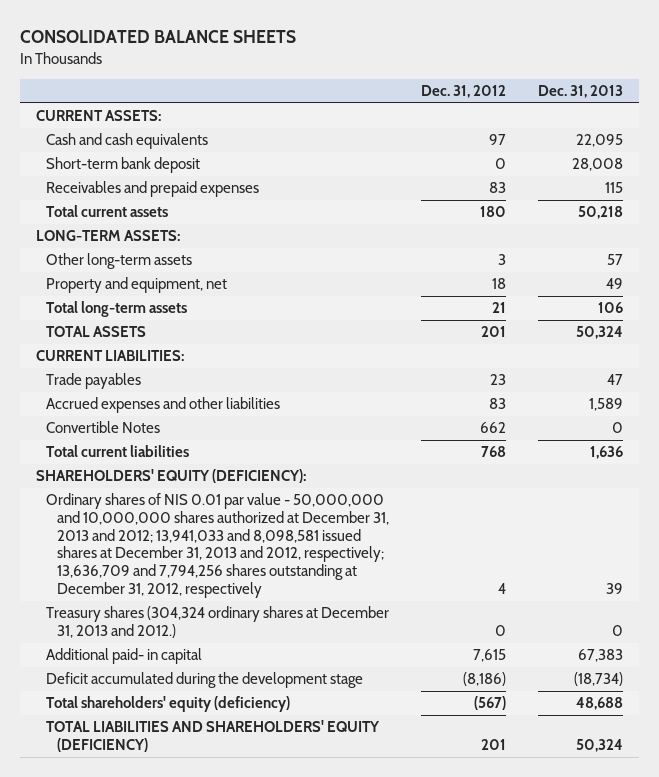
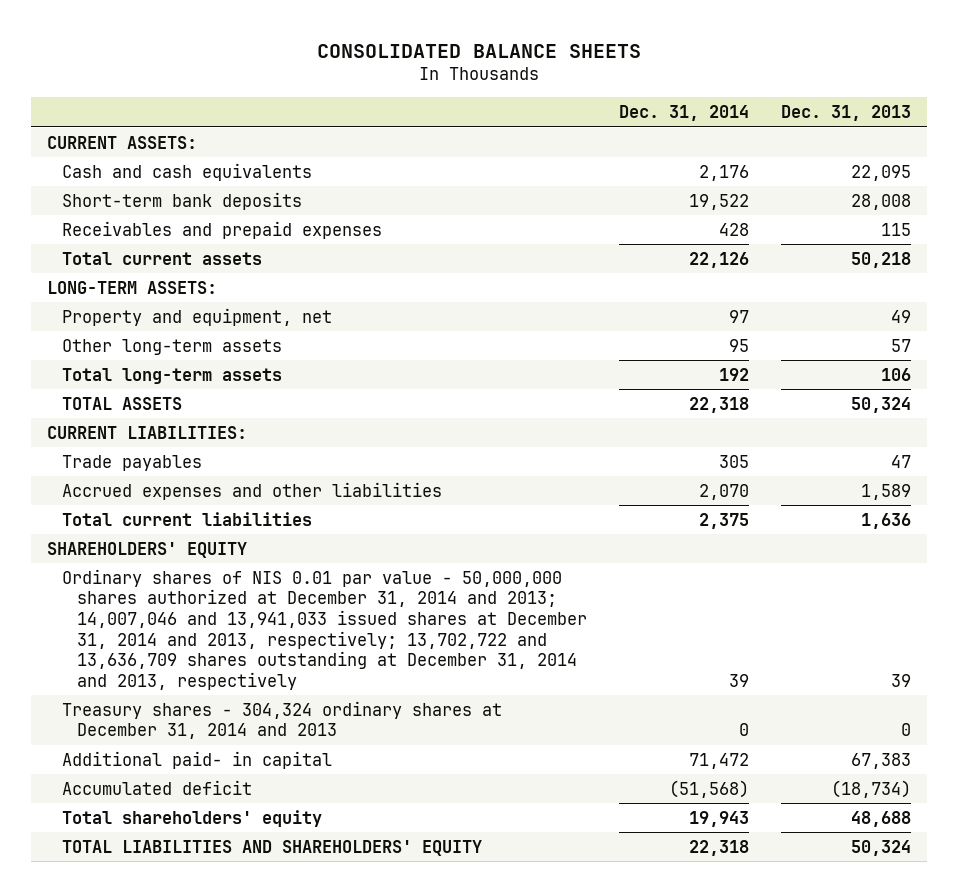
[421,85,507,99] Dec. 31, 2012 -> none
none -> [618,105,749,122] Dec. 31, 2014
[46,157,201,174] Short-term bank deposit -> [62,191,303,210] Short-term bank deposits
[46,253,193,270] Other long-term assets -> [62,338,283,355] Other long-term assets
[46,421,161,434] Convertible Notes -> none
[35,469,306,484] SHAREHOLDERS' EQUITY (DEFICIENCY): -> [47,541,248,558] SHAREHOLDERS' EQUITY
[46,493,389,598] Ordinary shares of NIS 0.01 par value - 50,000,000 and 10,000,000 shares authorized at December 31, 2013 and 2012; 13,941,033 and 8,098,581 issued shares at December 31, 2013 and 2012, respectively; 13,636,709 and 7,794,256 shares outstanding at December 31, 2012, respectively -> [62,568,587,690] Ordinary shares of NIS 0.01 par value - 50,000,000 shares authorized at December 31, 2014 and 2013; 14,007,046 and 13,941,033 issued shares at December 31, 2014 and 2013, respectively; 13,702,722 and 13,636,709 shares outstanding at December 31, 2014 and 2013, respectively
[46,606,390,638] Treasury shares (304,324 ordinary shares at December 31, 2013 and 2012.) -> [62,700,503,740] Treasury shares - 304,324 ordinary shares at December 31, 2014 and 2013
[46,672,364,689] Deficit accumulated during the development stage -> [62,779,253,795] Accumulated deficit
[46,696,291,713] Total shareholders' equity (deficiency) -> [62,809,323,827] Total shareholders' equity
[46,720,381,752] TOTAL LIABILITIES AND SHAREHOLDERS' EQUITY (DEFICIENCY) -> [62,839,483,856] TOTAL LIABILITIES AND SHAREHOLDERS' EQUITY

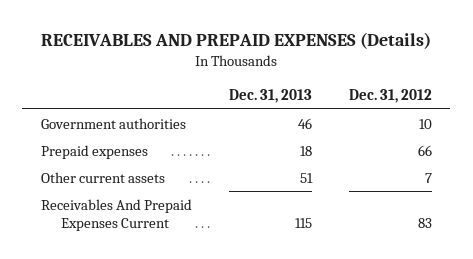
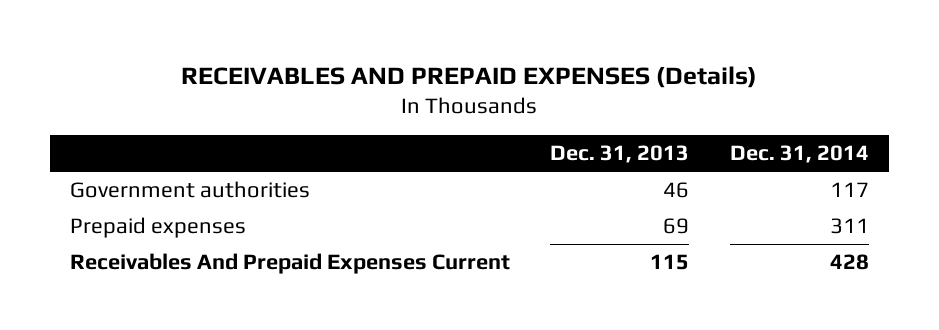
[348,89,432,104] Dec. 31, 2012 -> none
none -> [729,145,869,164] Dec. 31, 2014
[40,171,165,183] Other current assets -> none
[299,145,312,156] 18 -> [663,218,690,235] 69

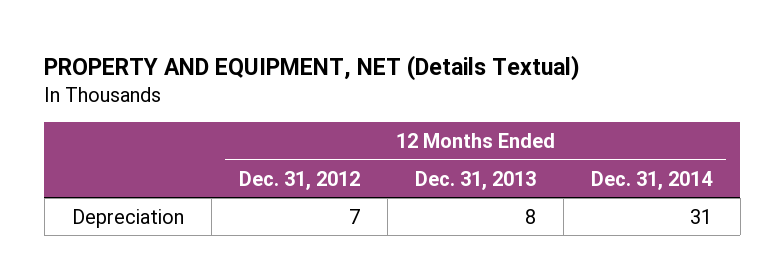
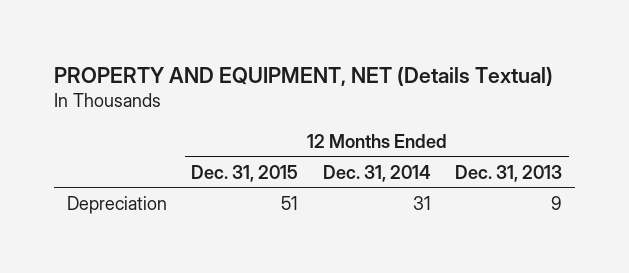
[239,170,361,190] Dec. 31, 2012 -> none
none -> [191,164,299,182] Dec. 31, 2015
[525,208,537,224] 8 -> [551,196,563,211] 9

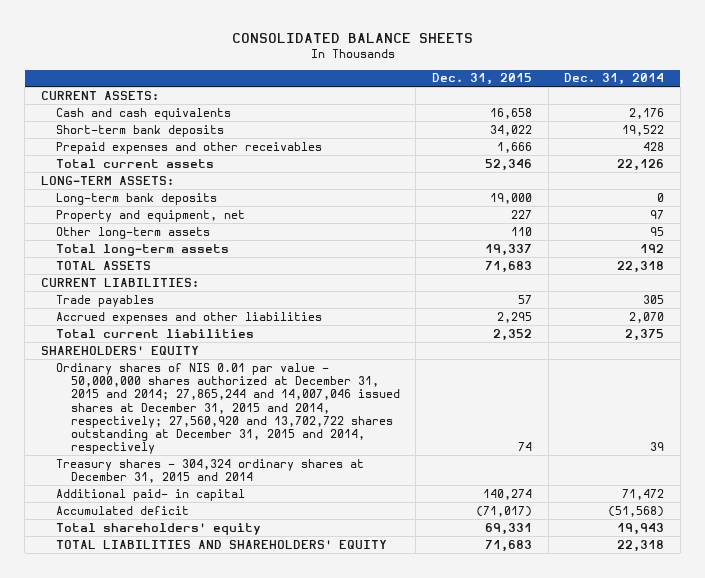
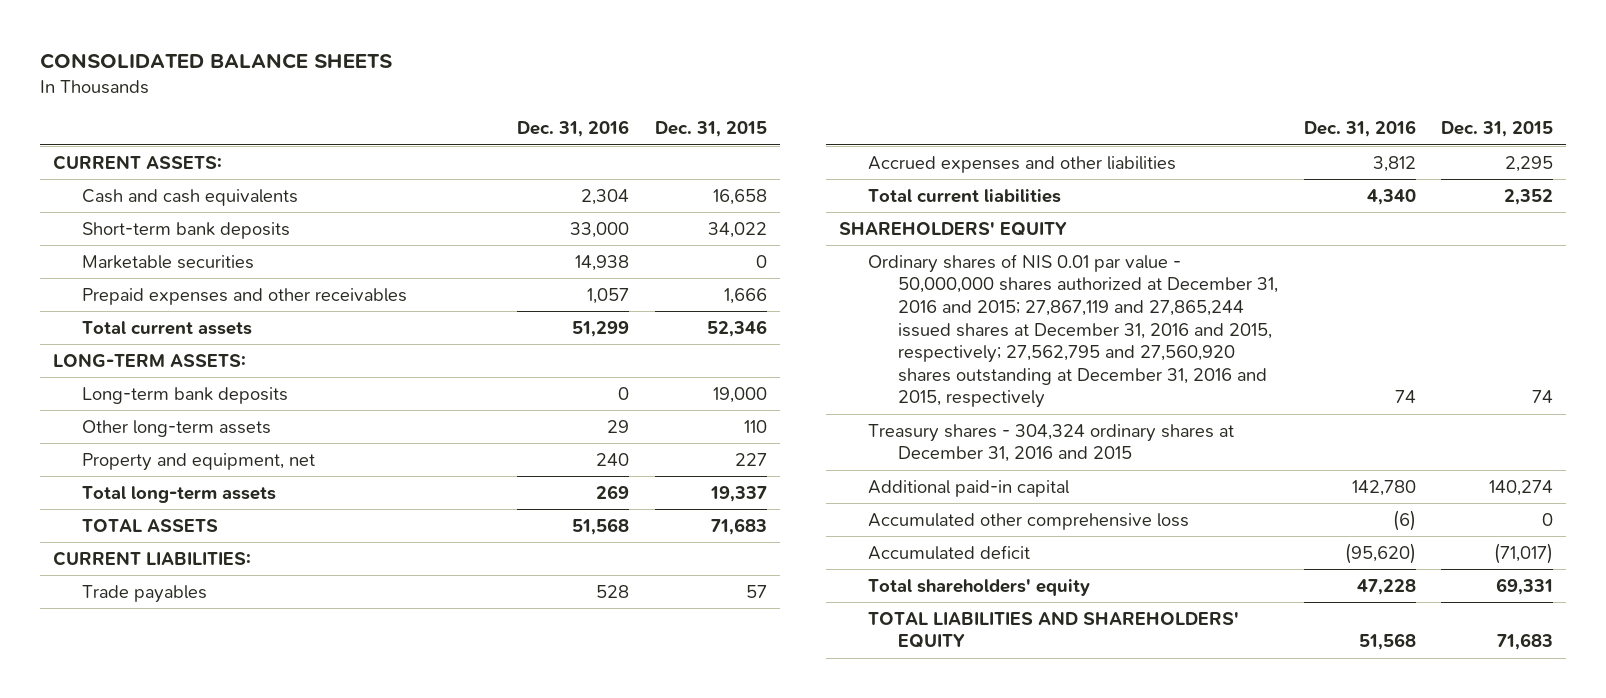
[564,73,665,86] Dec. 31, 2014 -> none
none -> [517,120,630,138] Dec. 31, 2016
none -> [82,254,255,269] Marketable securities
[55,209,245,222] Property and equipment, net -> [82,452,316,471] Property and equipment, net
[55,362,400,455] Ordinary shares of NIS 0.01 par value - 50,000,000 shares authorized at December 31, 2015 and 2014; 27,865,244 and 14,007,046 issued shares at December 31, 2015 and 2014, respectively; 27,560,920 and 13,702,722 shares outstanding at December 31, 2015 and 2014, respectively -> [868,253,1278,409] Ordinary shares of NIS 0.01 par value - 50,000,000 shares authorized at December 31, 2016 and 2015; 27,867,119 and 27,865,244 issued shares at December 31, 2016 and 2015, respectively; 27,562,795 and 27,560,920 shares outstanding at December 31, 2016 and 2015, respectively
[55,458,364,484] Treasury shares - 304,324 ordinary shares at December 31, 2015 and 2014 -> [868,423,1235,463] Treasury shares - 304,324 ordinary shares at December 31, 2016 and 2015
[55,488,245,501] Additional paid- in capital -> [868,479,1070,497] Additional paid-in capital
none -> [868,512,1190,530] Accumulated other comprehensive loss

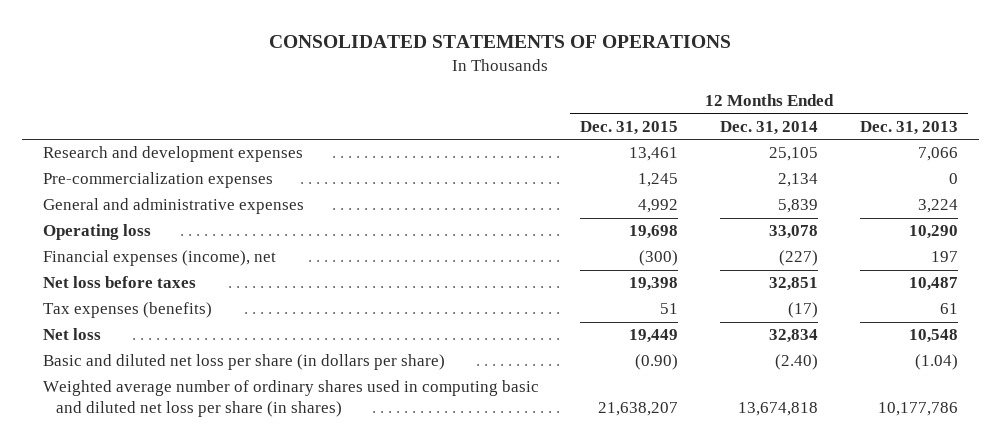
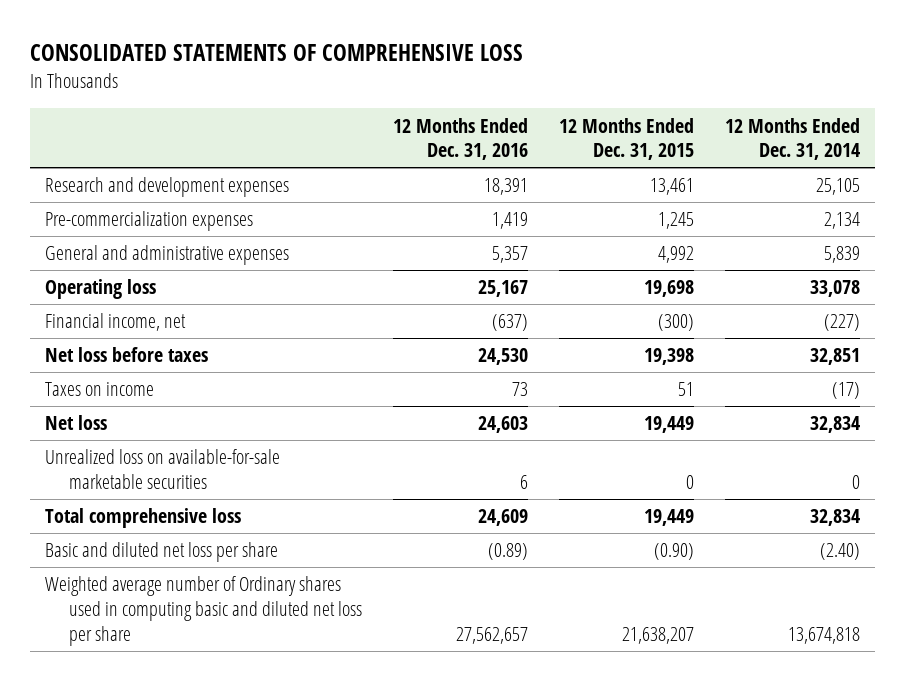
[269,34,732,48] CONSOLIDATED STATEMENTS OF OPERATIONS -> [29,43,523,61] CONSOLIDATED STATEMENTS OF COMPREHENSIVE LOSS
[859,120,958,135] Dec. 31, 2013 -> none
none -> [392,117,528,161] 12 Months Ended Dec. 31, 2016
[42,250,276,267] Financial expenses (income), net -> [45,313,187,332] Financial income, net
[42,302,212,319] Tax expenses (benefits) -> [45,382,155,397] Taxes on income
none -> [45,449,281,490] Unrealized loss on available-for-sale marketable securities
none -> [45,508,242,529] Total comprehensive loss
[42,354,445,371] Basic and diluted net loss per share (in dollars per share) -> [45,542,279,563] Basic and diluted net loss per share
[42,380,539,418] Weighted average number of ordinary shares used in computing basic and diluted net loss per share (in shares) -> [45,576,362,646] Weighted average number of Ordinary shares used in computing basic and diluted net loss per share

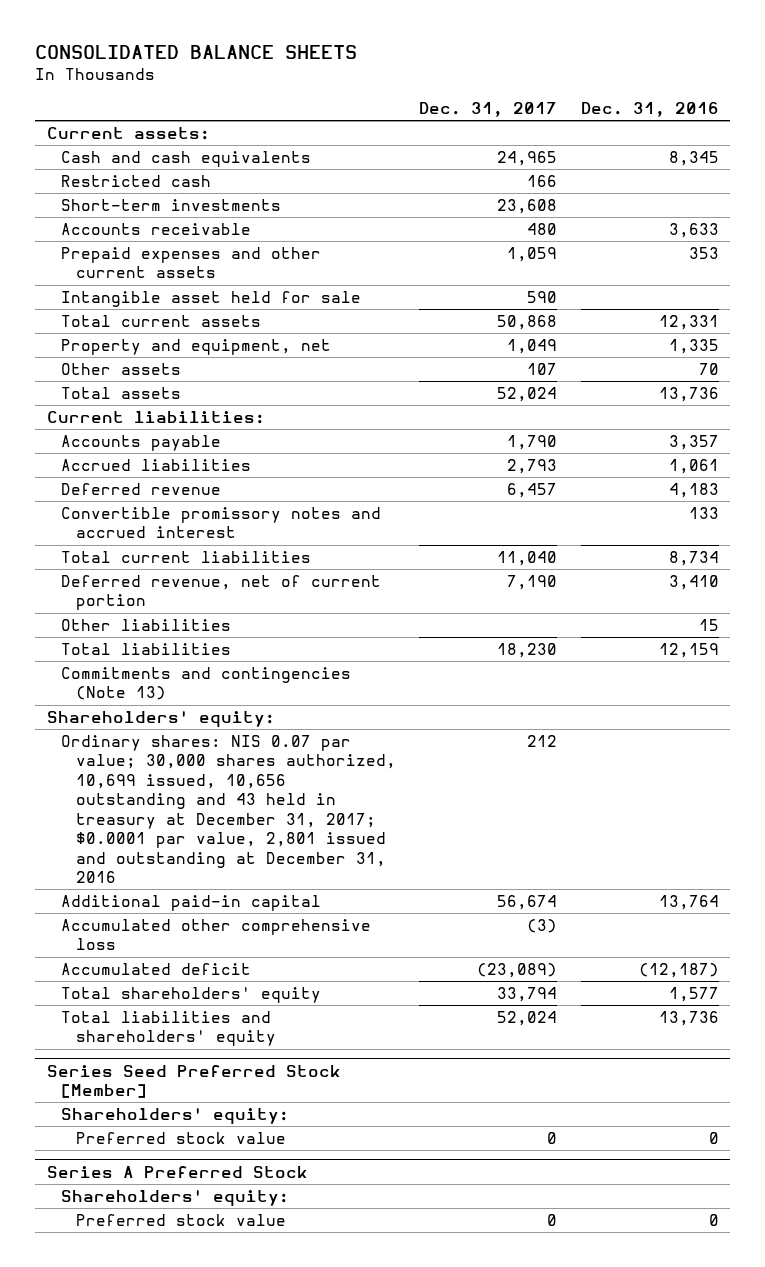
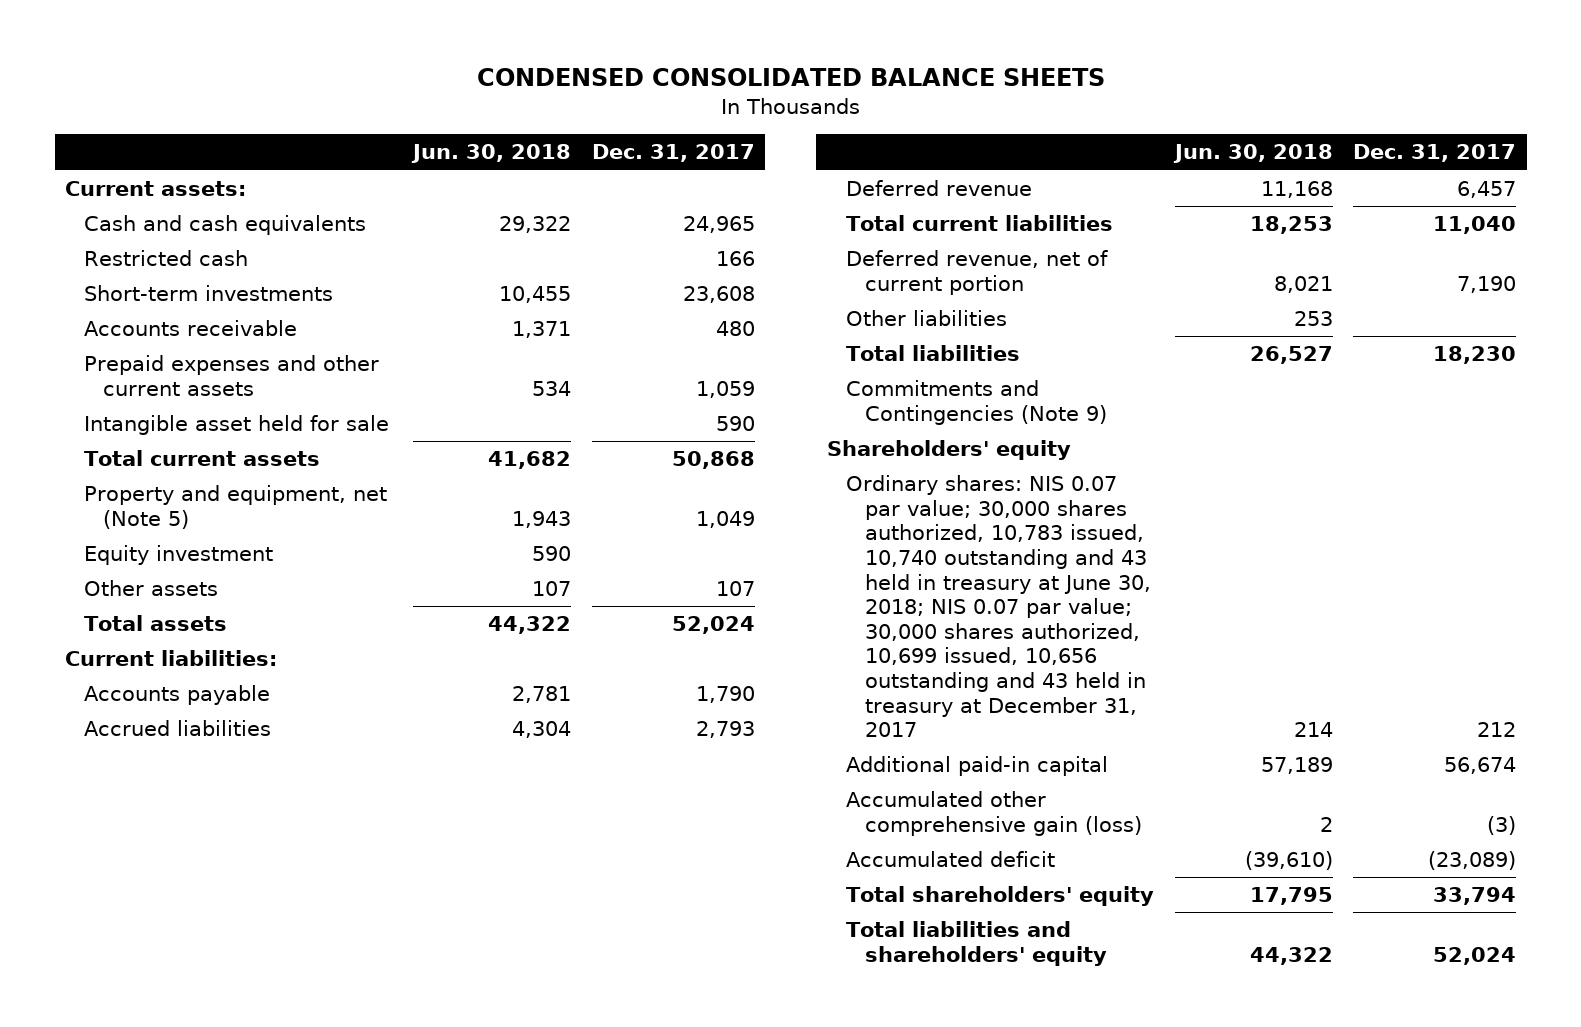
[34,45,357,60] CONSOLIDATED BALANCE SHEETS -> [476,68,1105,87] CONDENSED CONSOLIDATED BALANCE SHEETS
[580,102,719,118] Dec. 31, 2016 -> none
none -> [410,144,571,164] Jun. 30, 2018
[61,339,332,356] Property and equipment, net -> [84,485,388,529] Property and equipment, net (Note 5)
none -> [84,545,274,566] Equity investment
[61,507,382,539] Convertible promissory notes and accrued interest -> none
[61,667,352,701] Commitments and contingencies (Note 13) -> [845,380,1107,425] Commitments and Contingencies (Note 9)
[46,711,275,728] Shareholders' equity: -> [826,440,1071,461] Shareholders' equity
[61,735,396,884] Ordinary shares: NIS 0.07 par value; 30,000 shares authorized, 10,699 issued, 10,656 outstanding and 43 held in treasury at December 31, 2017; $0.0001 par value, 2,801 issued and outstanding at December 31, 2016 -> [845,475,1151,738] Ordinary shares: NIS 0.07 par value; 30,000 shares authorized, 10,783 issued, 10,740 outstanding and 43 held in treasury at June 30, 2018; NIS 0.07 par value; 30,000 shares authorized, 10,699 issued, 10,656 outstanding and 43 held in treasury at December 31, 2017
[61,919,372,951] Accumulated other comprehensive loss -> [845,791,1142,836] Accumulated other comprehensive gain (loss)
[46,1064,341,1099] Series Seed Preferred Stock [Member] -> none
[61,1108,290,1125] Shareholders' equity: -> none
[75,1132,286,1145] Preferred stock value -> none
[46,1165,308,1178] Series A Preferred Stock -> none
[61,1190,290,1207] Shareholders' equity: -> none
[75,1214,286,1227] Preferred stock value -> none

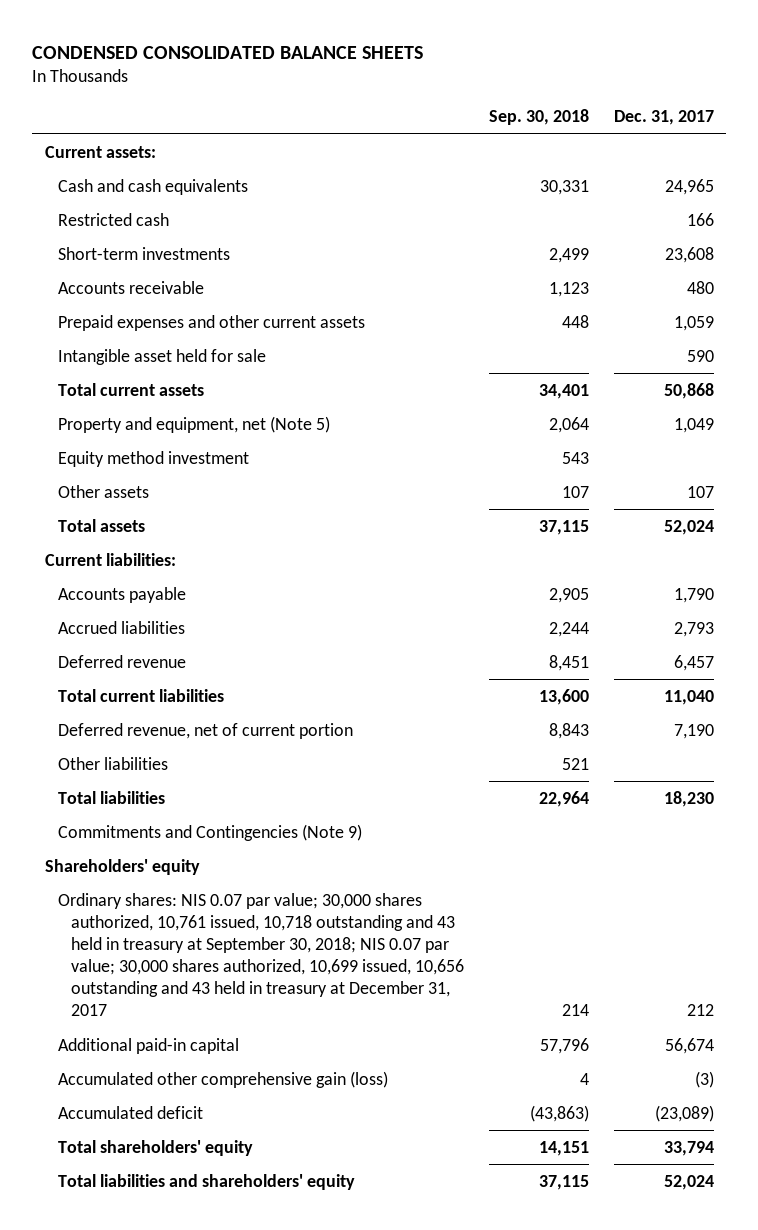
[410,144,571,164] Jun. 30, 2018 -> none
none -> [488,109,589,126] Sep. 30, 2018
[84,545,274,566] Equity investment -> [57,450,249,467] Equity method investment
[845,475,1151,738] Ordinary shares: NIS 0.07 par value; 30,000 shares authorized, 10,783 issued, 10,740 outstanding and 43 held in treasury at June 30, 2018; NIS 0.07 par value; 30,000 shares authorized, 10,699 issued, 10,656 outstanding and 43 held in treasury at December 31, 2017 -> [57,892,465,1017] Ordinary shares: NIS 0.07 par value; 30,000 shares authorized, 10,761 issued, 10,718 outstanding and 43 held in treasury at September 30, 2018; NIS 0.07 par value; 30,000 shares authorized, 10,699 issued, 10,656 outstanding and 43 held in treasury at December 31, 2017

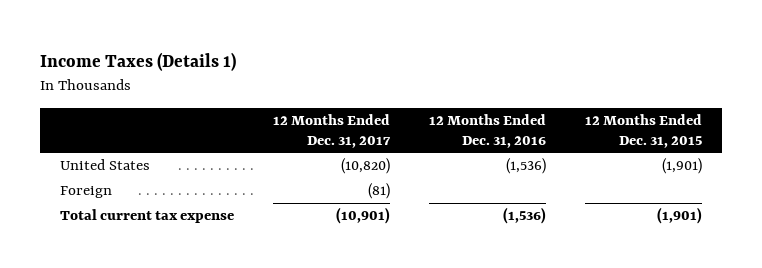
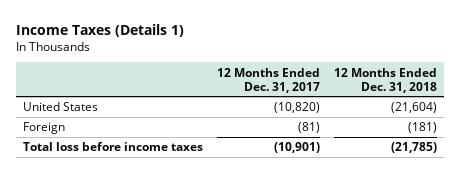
[429,113,547,148] 12 Months Ended Dec. 31, 2016 -> none
[585,113,703,148] 12 Months Ended Dec. 31, 2015 -> none
none -> [334,67,438,93] 12 Months Ended Dec. 31, 2018
[60,209,235,224] Total current tax expense -> [23,142,204,152] Total loss before income taxes

